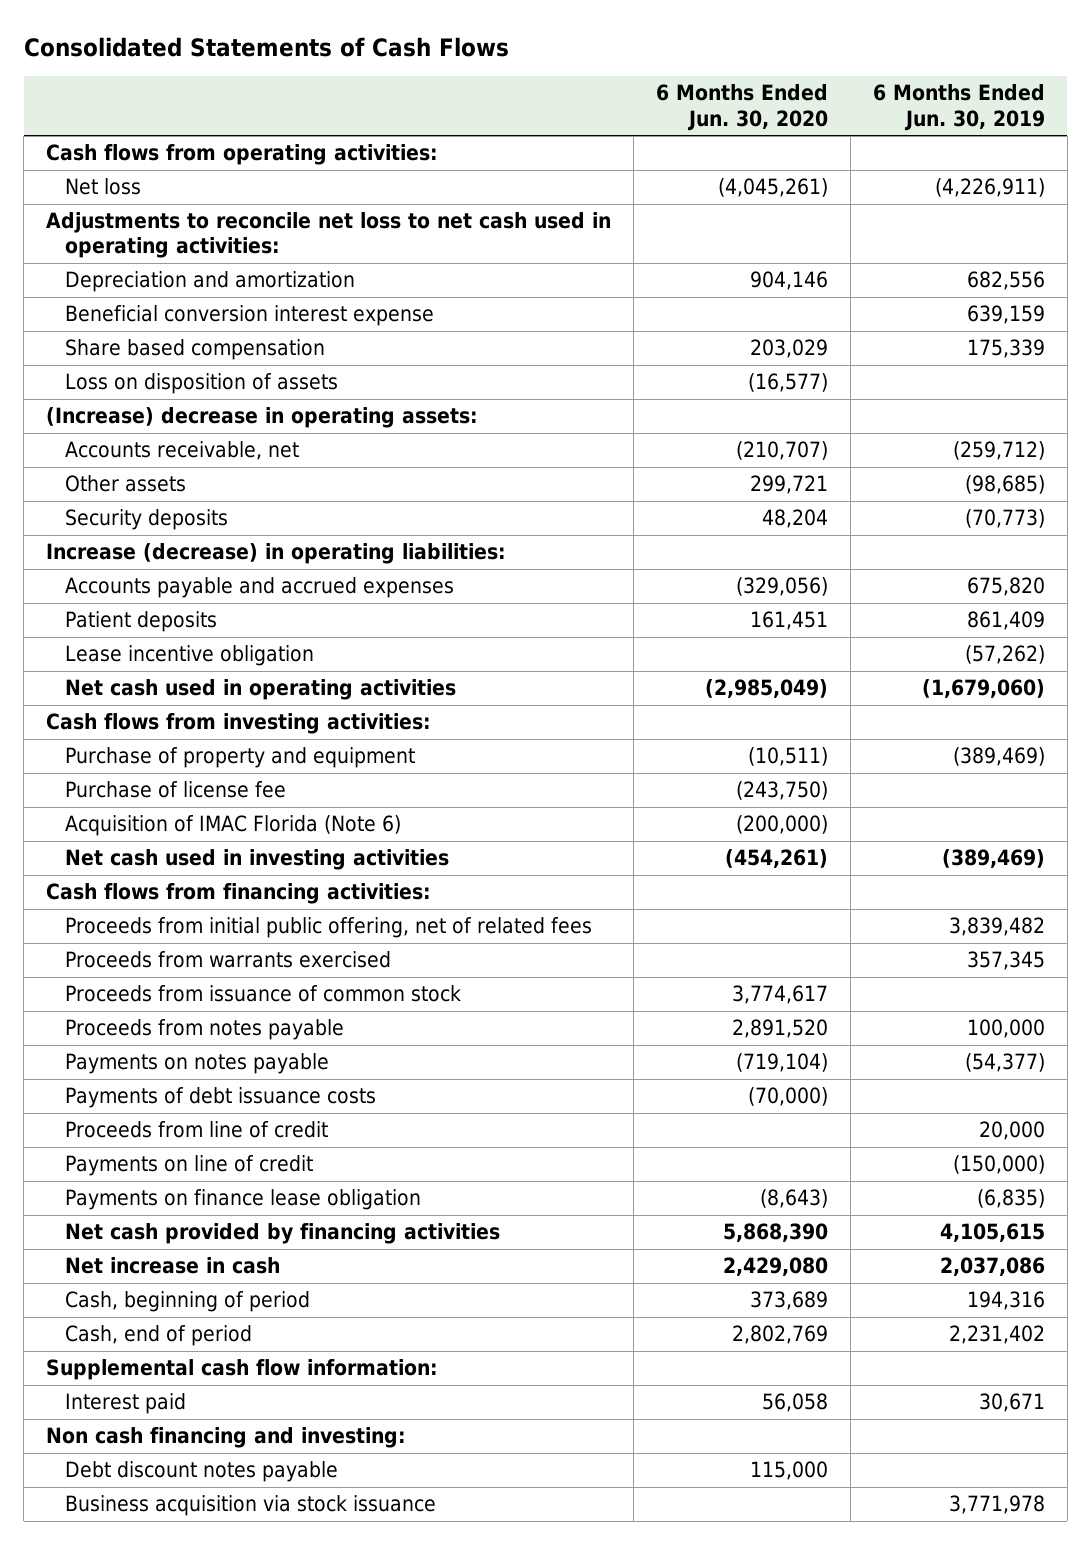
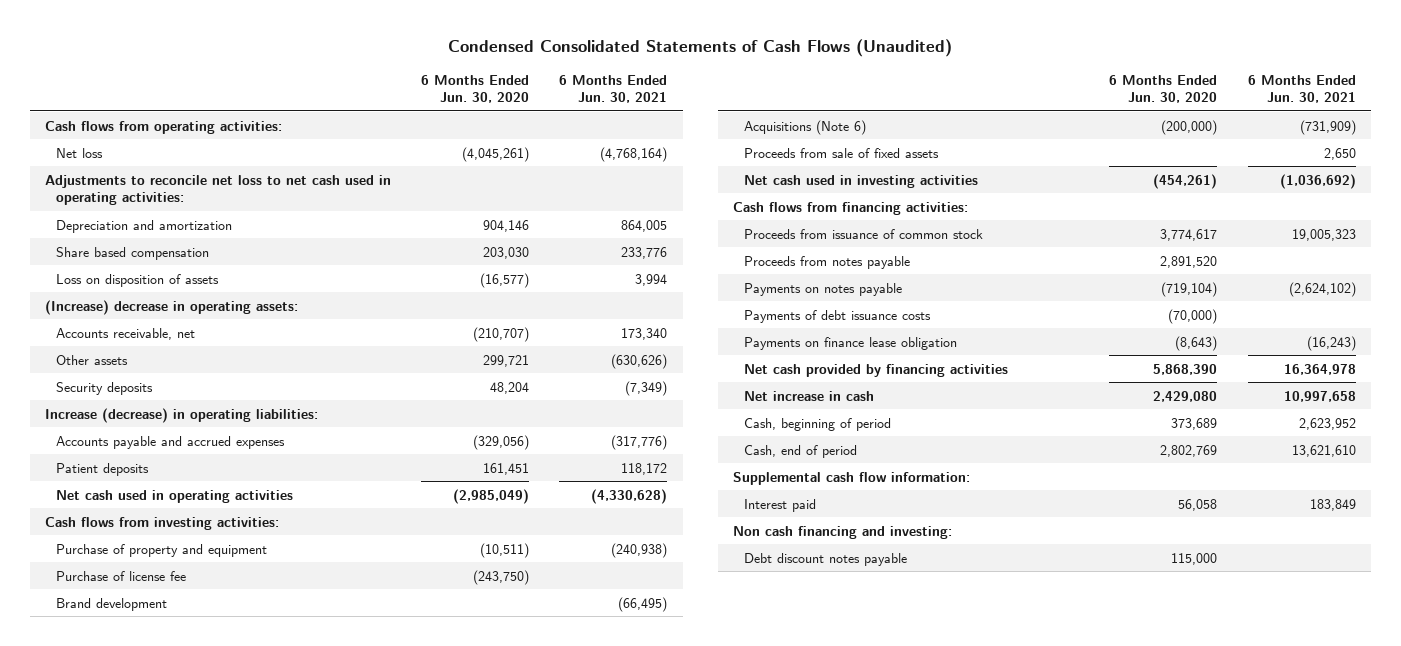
[23,36,509,57] Consolidated Statements of Cash Flows -> [448,38,953,57] Condensed Consolidated Statements of Cash Flows (Unaudited)
[873,84,1046,131] 6 Months Ended Jun. 30, 2019 -> none
none -> [559,74,668,103] 6 Months Ended Jun. 30, 2021
[65,305,435,327] Beneficial conversion interest expense -> none
[750,339,829,359] 203,029 -> [483,246,530,259] 203,030
[65,645,315,667] Lease incentive obligation -> none
none -> [55,597,167,611] Brand development
[65,815,402,837] Acquisition of IMAC Florida (Note 6) -> [743,119,866,135] Acquisitions (Note 6)
none -> [743,147,939,158] Proceeds from sale of fixed assets
[65,917,593,939] Proceeds from initial public offering, net of related fees -> none
[65,951,392,969] Proceeds from warrants exercised -> none
[65,1121,329,1139] Proceeds from line of credit -> none
[65,1155,314,1177] Payments on line of credit -> none
[65,1495,437,1517] Business acquisition via stock issuance -> none

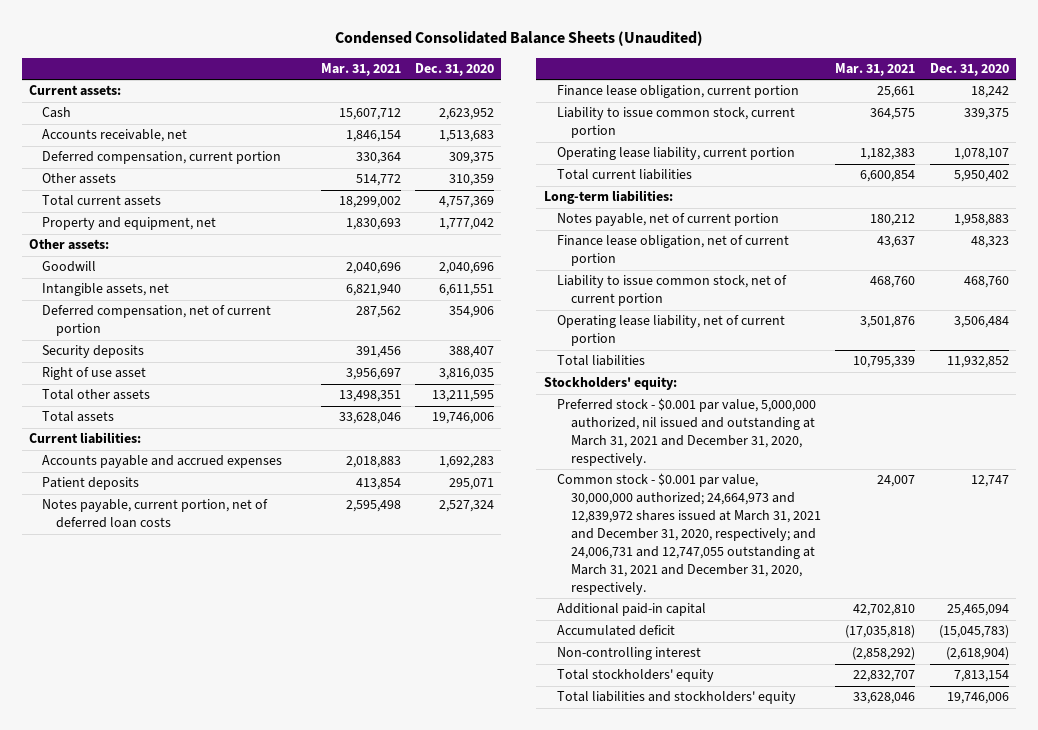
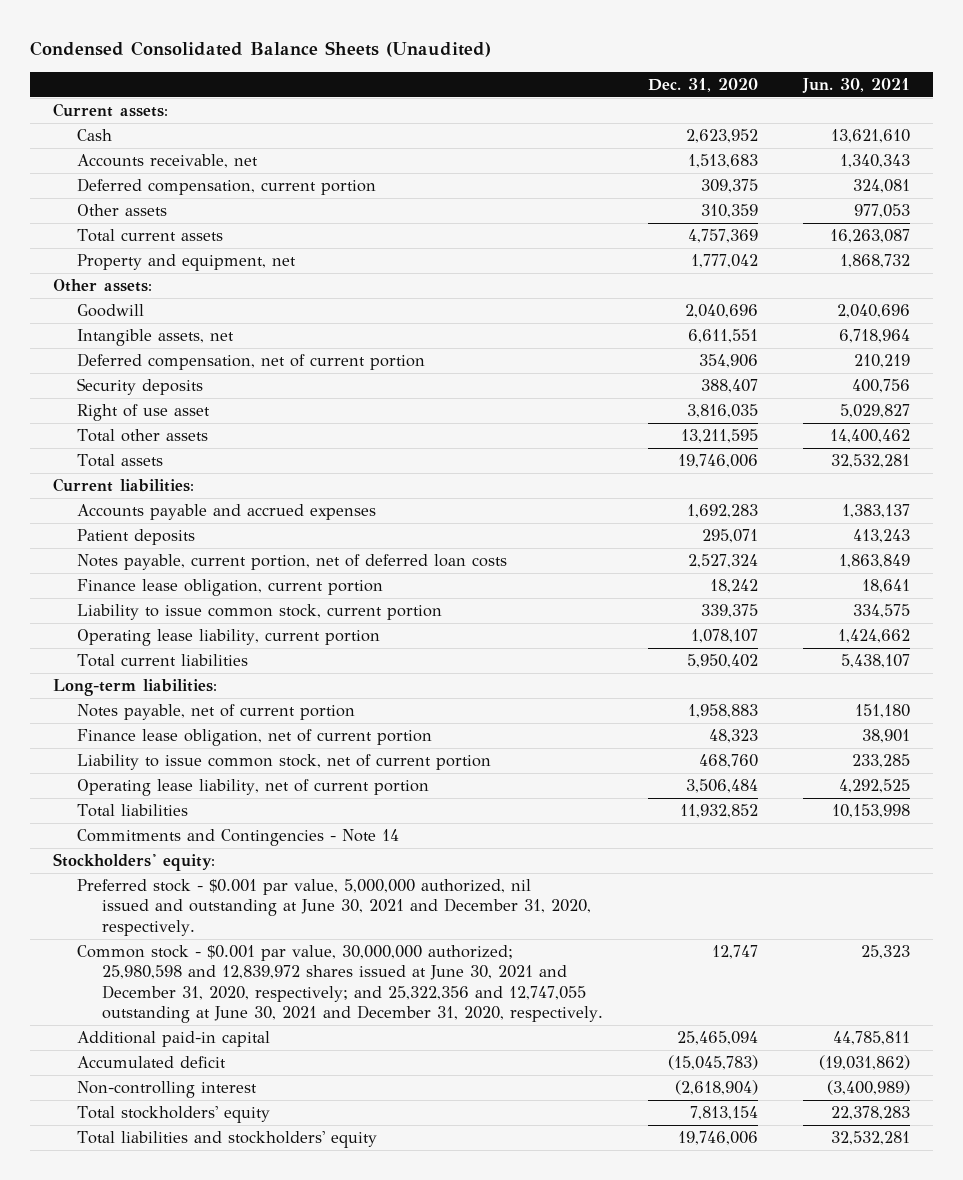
[320,63,401,77] Mar. 31, 2021 -> none
none -> [802,77,911,93] Jun. 30, 2021
none -> [77,829,400,847] Commitments and Contingencies - Note 14
[557,398,817,467] Preferred stock - $0.001 par value, 5,000,000 authorized, nil issued and outstanding at March 31, 2021 and December 31, 2020, respectively. -> [77,879,591,936] Preferred stock - $0.001 par value, 5,000,000 authorized, nil issued and outstanding at June 30, 2021 and December 31, 2020, respectively.
[557,473,821,595] Common stock - $0.001 par value, 30,000,000 authorized; 24,664,973 and 12,839,972 shares issued at March 31, 2021 and December 31, 2020, respectively; and 24,006,731 and 12,747,055 outstanding at March 31, 2021 and December 31, 2020, respectively. -> [77,945,603,1024] Common stock - $0.001 par value, 30,000,000 authorized; 25,980,598 and 12,839,972 shares issued at June 30, 2021 and December 31, 2020, respectively; and 25,322,356 and 12,747,055 outstanding at June 30, 2021 and December 31, 2020, respectively.

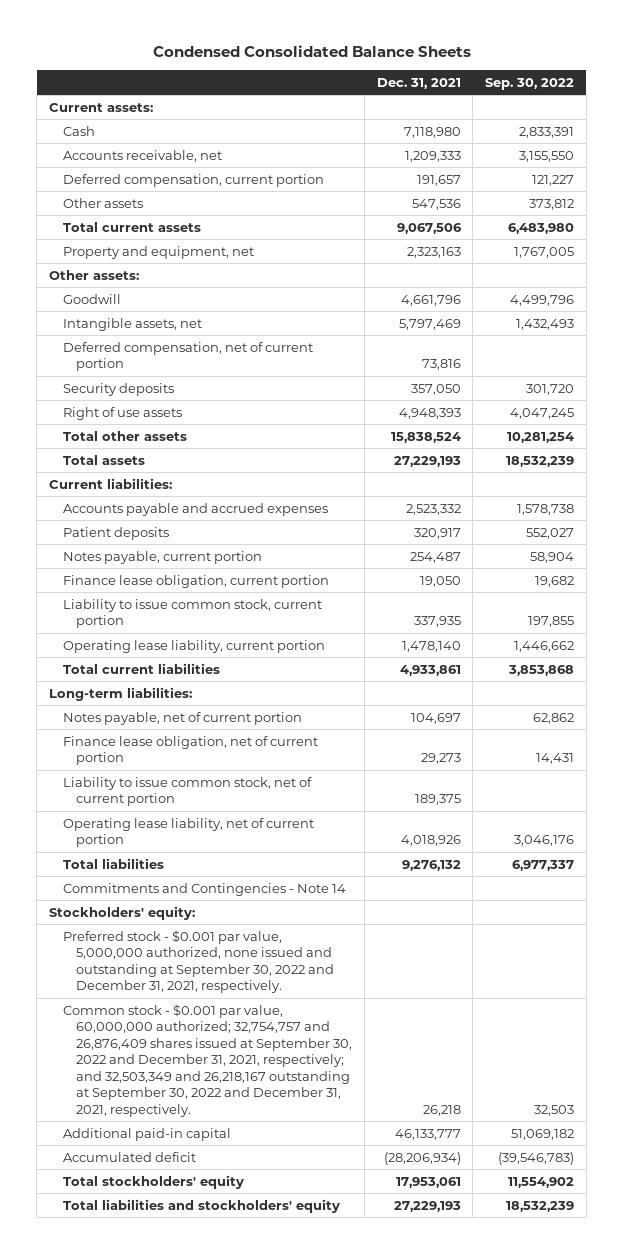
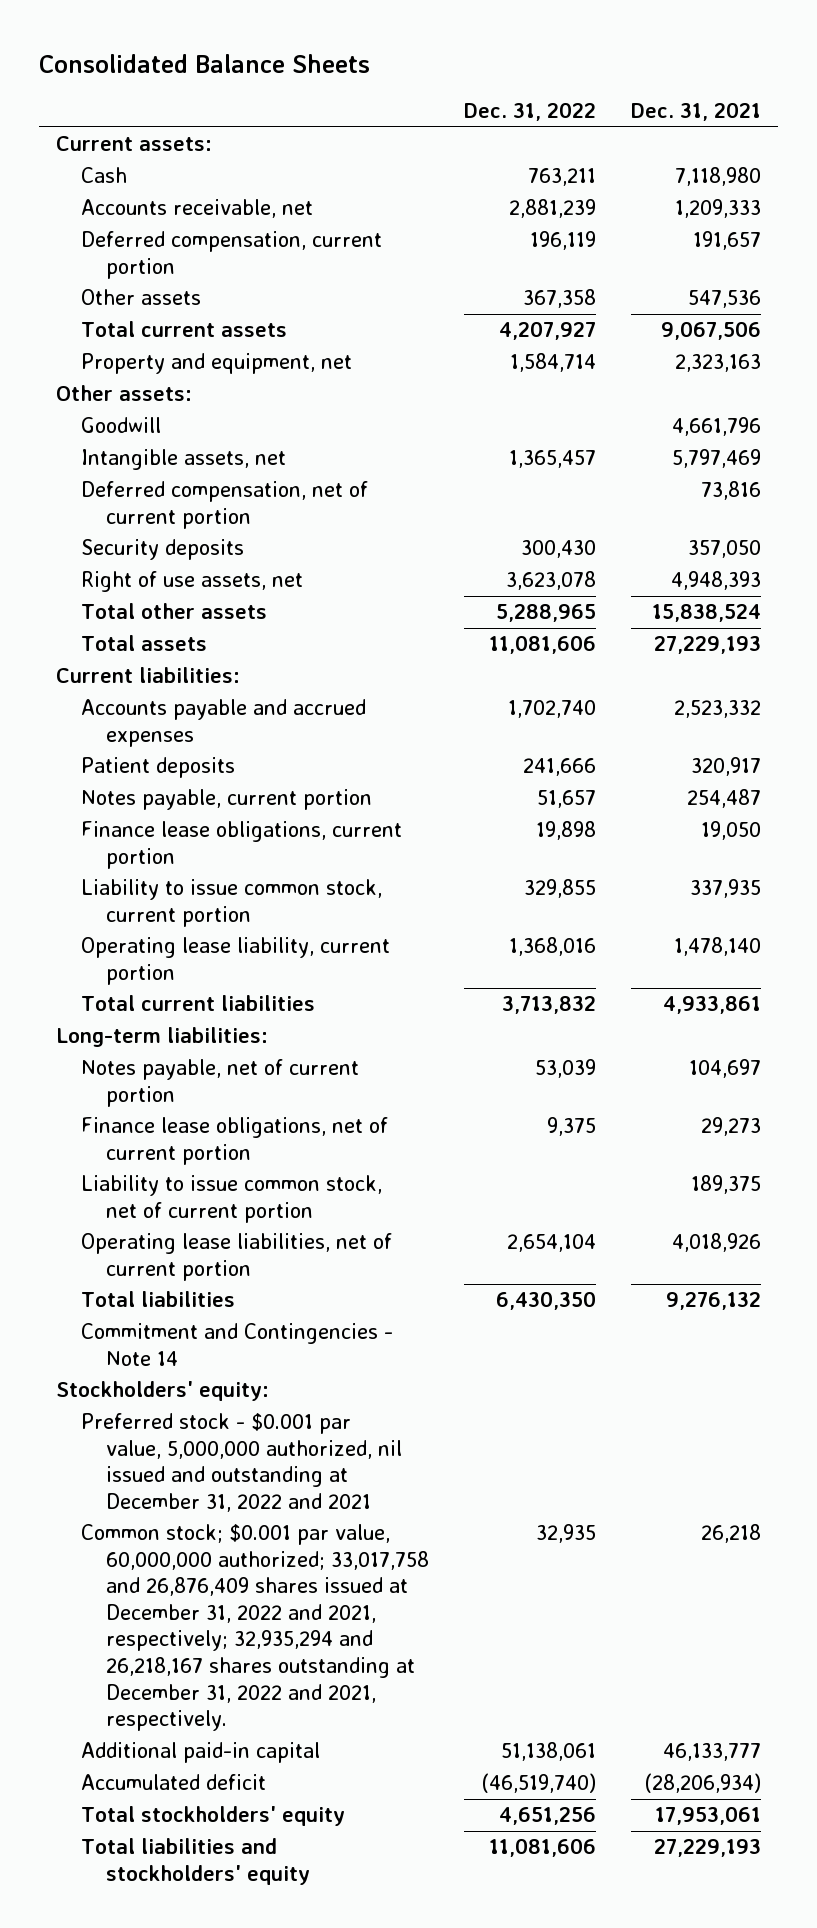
[152,44,471,57] Condensed Consolidated Balance Sheets -> [39,53,371,73] Consolidated Balance Sheets
[485,77,575,90] Sep. 30, 2022 -> none
none -> [464,102,597,122] Dec. 31, 2022
[62,406,182,420] Right of use assets -> [81,571,304,593] Right of use assets, net
[62,574,329,588] Finance lease obligation, current portion -> [81,821,403,869] Finance lease obligations, current portion
[62,735,318,766] Finance lease obligation, net of current portion -> [81,1117,389,1165] Finance lease obligations, net of current portion
[62,817,314,848] Operating lease liability, net of current portion -> [81,1233,393,1281] Operating lease liabilities, net of current portion
[62,882,346,896] Commitments and Contingencies - Note 14 -> [81,1323,394,1366] Commitment and Contingencies - Note 14
[62,929,335,994] Preferred stock - $0.001 par value, 5,000,000 authorized, none issued and outstanding at September 30, 2022 and December 31, 2021, respectively. -> [81,1413,403,1512] Preferred stock - $0.001 par value, 5,000,000 authorized, nil issued and outstanding at December 31, 2022 and 2021
[62,1003,353,1117] Common stock - $0.001 par value, 60,000,000 authorized; 32,754,757 and 26,876,409 shares issued at September 30, 2022 and December 31, 2021, respectively; and 32,503,349 and 26,218,167 outstanding at September 30, 2022 and December 31, 2021, respectively. -> [81,1524,430,1732] Common stock; $0.001 par value, 60,000,000 authorized; 33,017,758 and 26,876,409 shares issued at December 31, 2022 and 2021, respectively; 32,935,294 and 26,218,167 shares outstanding at December 31, 2022 and 2021, respectively.

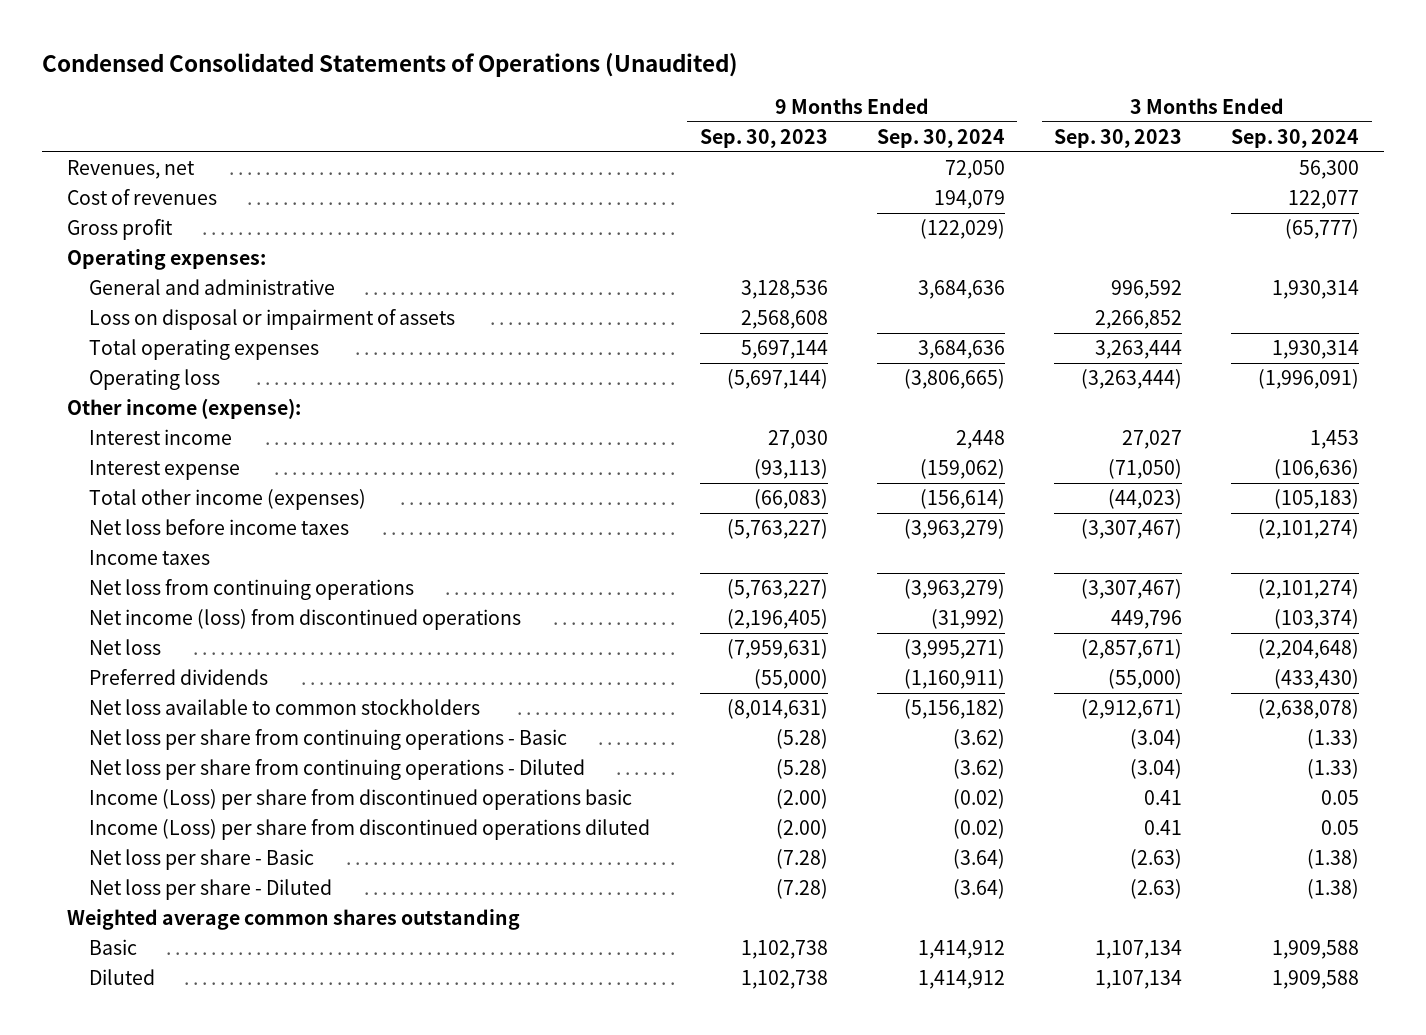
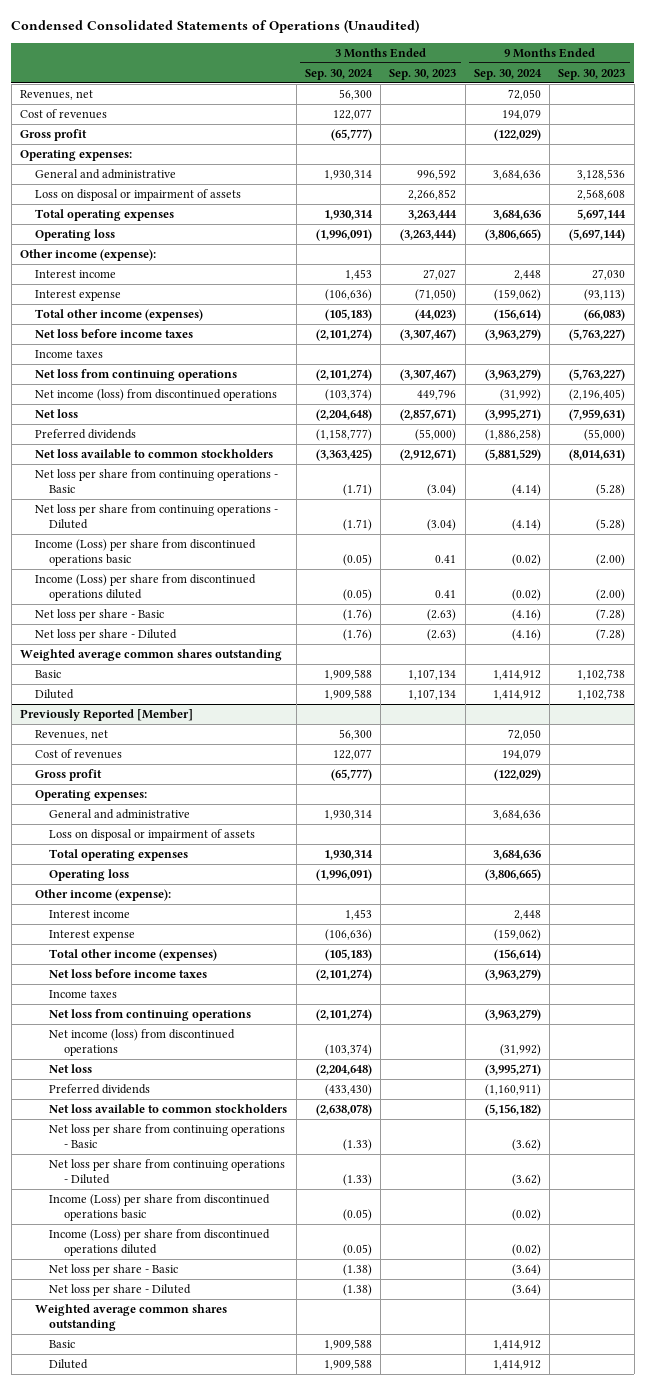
[903,669,1005,690] (1,160,911) -> [484,429,541,442] (1,886,258)
[1274,669,1360,690] (433,430) -> [315,429,372,442] (1,158,777)
[903,699,1005,720] (5,156,182) -> [484,449,541,462] (5,881,529)
[1258,699,1360,720] (2,638,078) -> [315,449,372,462] (3,363,425)
[952,729,1005,750] (3.62) -> [511,483,541,496] (4.14)
[1307,729,1360,750] (1.33) -> [342,483,372,496] (1.71)
[952,759,1005,780] (3.62) -> [511,518,541,531] (4.14)
[1307,759,1360,780] (1.33) -> [342,518,372,531] (1.71)
[1321,790,1360,806] 0.05 -> [342,553,372,566] (0.05)
[1321,820,1360,836] 0.05 -> [342,588,372,601] (0.05)
[952,849,1005,870] (3.64) -> [511,609,541,622] (4.16)
[1307,849,1360,870] (1.38) -> [342,609,372,622] (1.76)
[952,879,1005,900] (3.64) -> [511,629,541,642] (4.16)
[1307,879,1360,900] (1.38) -> [342,629,372,642] (1.76)
none -> [19,709,193,722] Previously Reported [Member]
none -> [34,730,108,741] Revenues, net
none -> [34,749,122,760] Cost of revenues
none -> [34,769,102,782] Gross profit
none -> [34,790,147,802] Operating expenses:
none -> [49,809,191,820] General and administrative
none -> [49,829,256,842] Loss on disposal or impairment of assets
none -> [49,849,189,862] Total operating expenses
none -> [49,869,130,882] Operating loss
none -> [34,889,171,902] Other income (expense):
none -> [49,910,131,919] Interest income
none -> [49,930,136,942] Interest expense
none -> [49,949,218,962] Total other income (expenses)
none -> [49,969,208,980] Net loss before income taxes
none -> [49,990,118,999] Income taxes
none -> [49,1009,252,1022] Net loss from continuing operations
none -> [49,1029,236,1056] Net income (loss) from discontinued operations
none -> [49,1064,93,1074] Net loss
none -> [49,1084,151,1095] Preferred dividends
none -> [49,1104,288,1115] Net loss available to common stockholders
none -> [49,1124,286,1148] Net loss per share from continuing operations - Basic
none -> [49,1159,286,1184] Net loss per share from continuing operations - Diluted
none -> [49,1194,271,1221] Income (Loss) per share from discontinued operations basic
none -> [49,1229,271,1256] Income (Loss) per share from discontinued operations diluted
none -> [49,1264,179,1277] Net loss per share - Basic
none -> [49,1284,192,1297] Net loss per share - Diluted
none -> [34,1304,227,1331] Weighted average common shares outstanding
none -> [49,1340,76,1349] Basic
none -> [49,1359,89,1370] Diluted

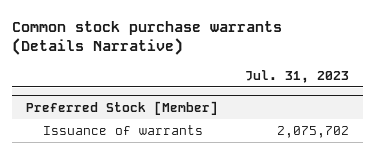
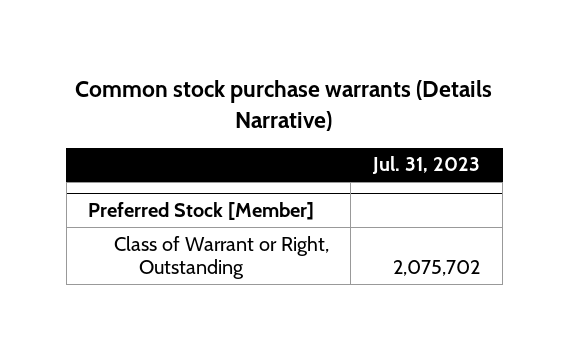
[43,124,204,135] Issuance of warrants -> [113,235,329,279] Class of Warrant or Right, Outstanding

